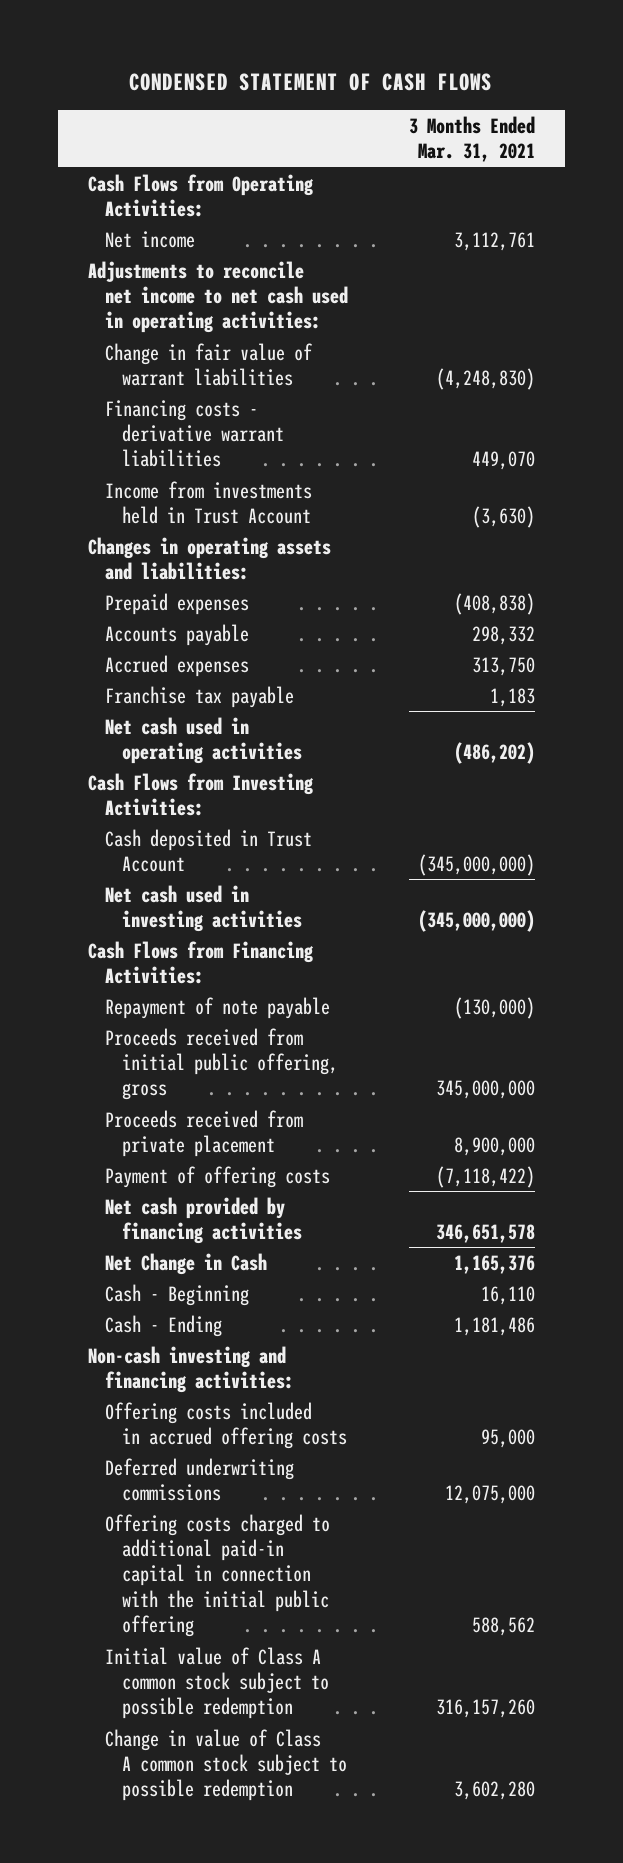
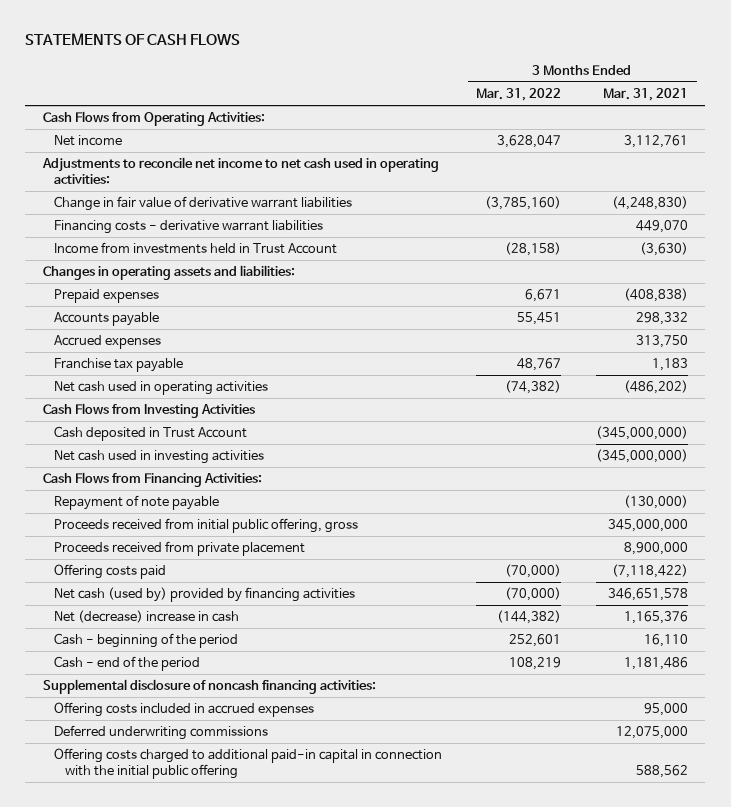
[129,72,493,91] CONDENSED STATEMENT OF CASH FLOWS -> [25,33,241,46] STATEMENTS OF CASH FLOWS
none -> [476,88,562,102] Mar. 31, 2022
[104,342,313,387] Change in fair value of warrant liabilities -> [53,196,352,212] Change in fair value of derivative warrant liabilities
[88,772,315,817] Cash Flows from Investing Activities: -> [42,403,255,419] Cash Flows from Investing Activities
[104,1165,330,1188] Payment of offering costs -> [53,564,166,580] Offering costs paid
[104,1196,302,1245] Net cash provided by financing activities -> [53,587,355,603] Net cash (used by) provided by financing activities
[104,1252,267,1275] Net Change in Cash -> [53,610,239,624] Net (decrease) increase in cash
[104,1283,249,1306] Cash - Beginning -> [53,633,238,649] Cash - beginning of the period
[104,1314,222,1337] Cash - Ending -> [53,656,200,672] Cash - end of the period
[88,1345,294,1394] Non-cash investing and financing activities: -> [42,679,376,695] Supplemental disclosure of noncash financing activities:
[104,1401,347,1450] Offering costs included in accrued offering costs -> [53,702,314,718] Offering costs included in accrued expenses
[104,1646,329,1720] Initial value of Class A common stock subject to possible redemption -> none
[104,1728,347,1802] Change in value of Class A common stock subject to possible redemption -> none

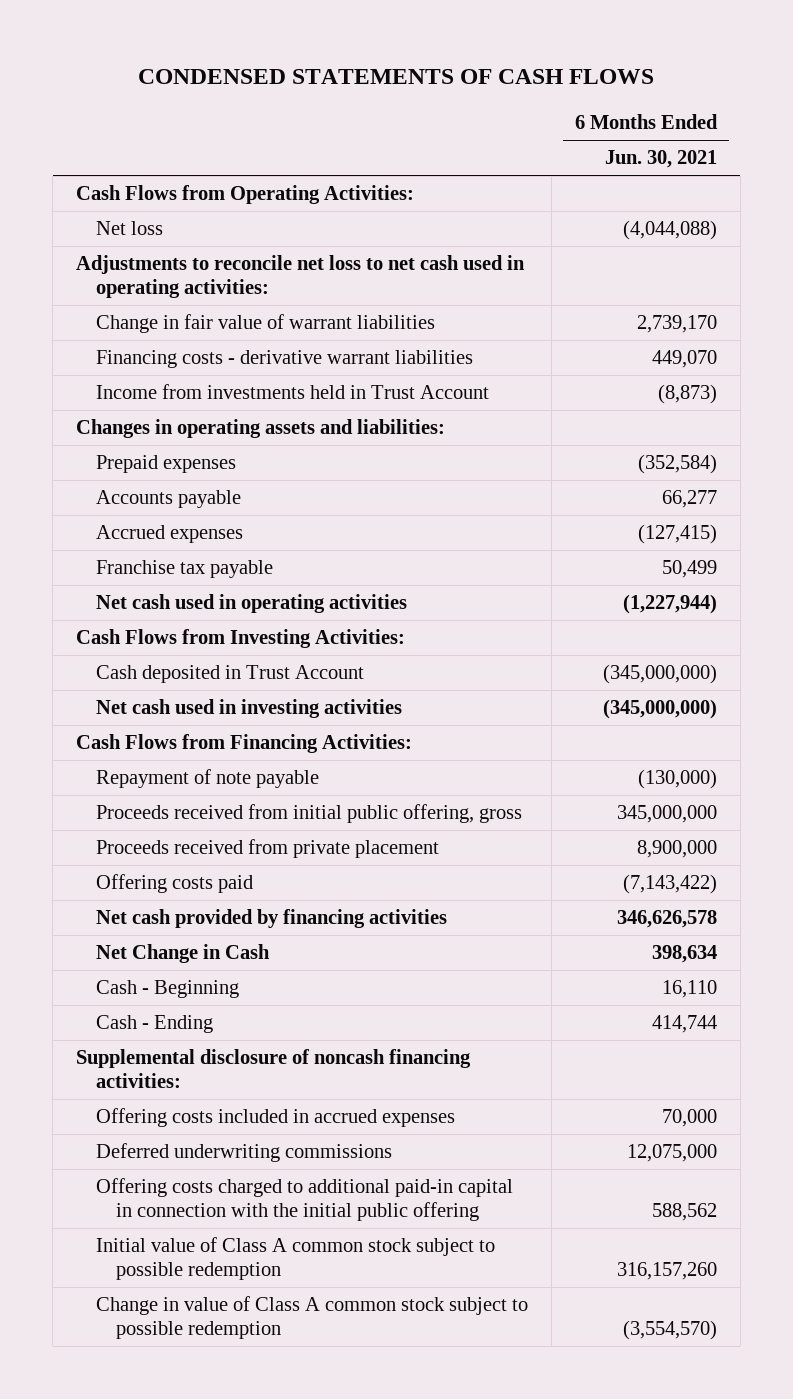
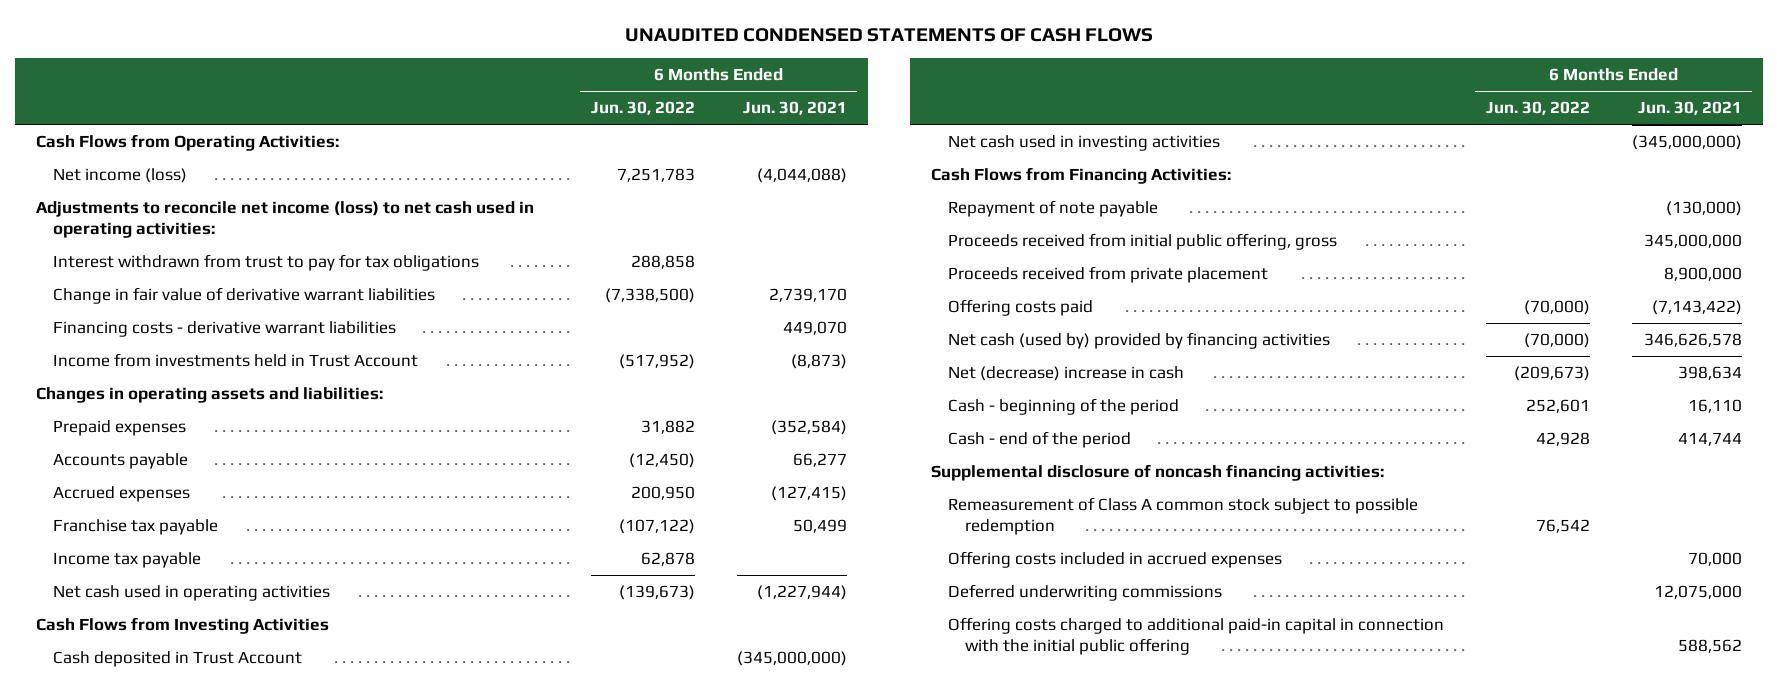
[138,69,655,85] CONDENSED STATEMENTS OF CASH FLOWS -> [624,27,1153,42] UNAUDITED CONDENSED STATEMENTS OF CASH FLOWS
none -> [590,101,695,116] Jun. 30, 2022
[96,221,164,236] Net loss -> [52,168,187,184] Net income (loss)
[75,255,525,299] Adjustments to reconcile net loss to net cash used in operating activities: -> [35,201,534,238] Adjustments to reconcile net income (loss) to net cash used in operating activities:
none -> [52,254,479,272] Interest withdrawn from trust to pay for tax obligations
[96,314,436,334] Change in fair value of warrant liabilities -> [52,287,435,305] Change in fair value of derivative warrant liabilities
none -> [52,552,201,569] Income tax payable
[75,629,405,649] Cash Flows from Investing Activities: -> [35,617,329,635] Cash Flows from Investing Activities
[96,909,448,929] Net cash provided by financing activities -> [947,332,1330,350] Net cash (used by) provided by financing activities
[96,944,271,964] Net Change in Cash -> [947,366,1184,382] Net (decrease) increase in cash
[96,980,240,999] Cash - Beginning -> [947,398,1179,416] Cash - beginning of the period
[96,1015,214,1034] Cash - Ending -> [947,431,1131,449] Cash - end of the period
none -> [947,497,1418,535] Remeasurement of Class A common stock subject to possible redemption
[96,1237,496,1281] Initial value of Class A common stock subject to possible redemption -> none
[96,1296,529,1340] Change in value of Class A common stock subject to possible redemption -> none

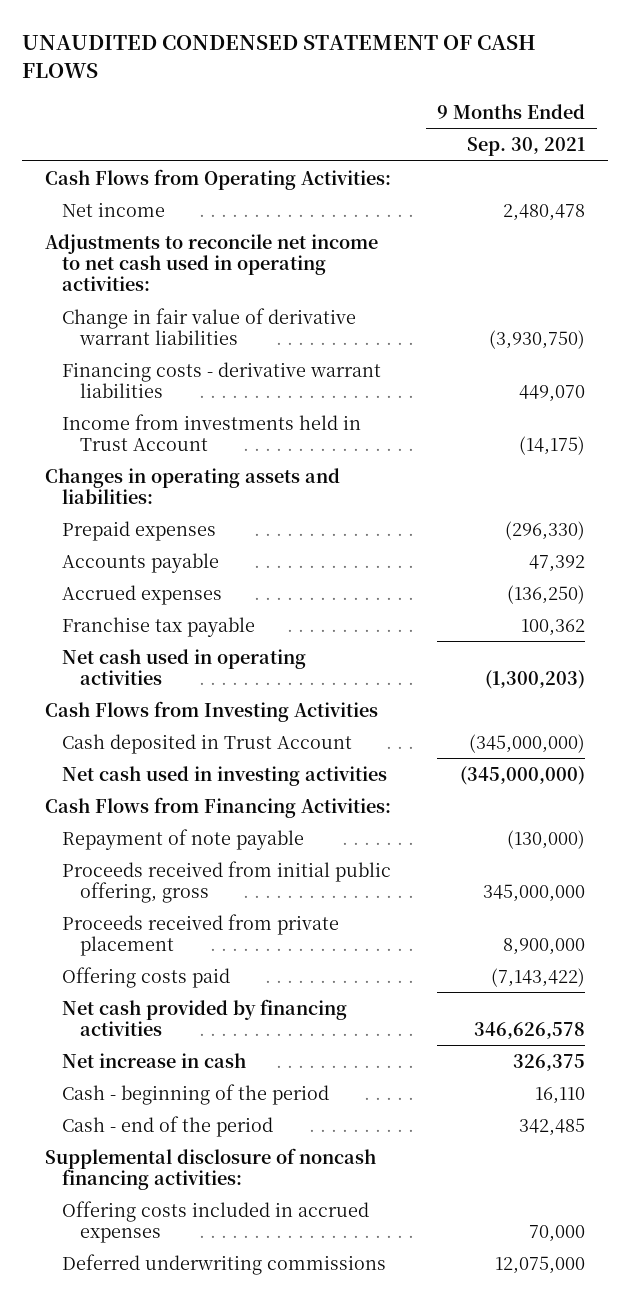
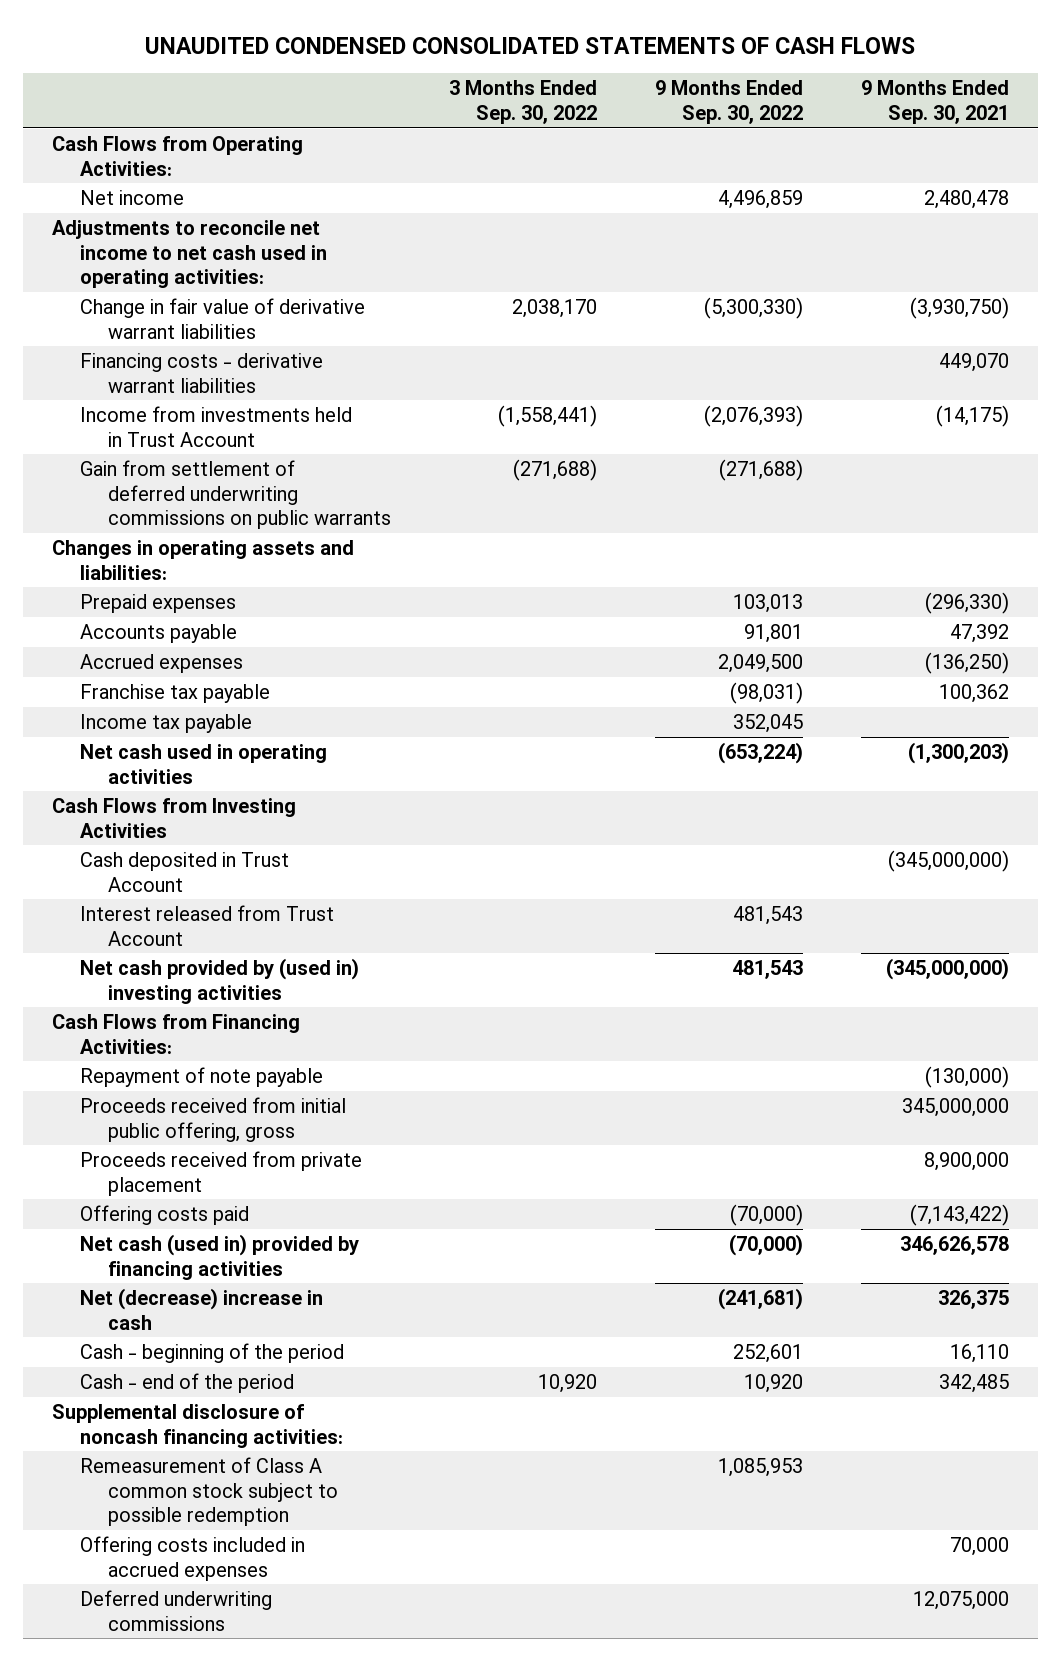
[22,35,537,78] UNAUDITED CONDENSED STATEMENT OF CASH FLOWS -> [145,36,916,54] UNAUDITED CONDENSED CONSOLIDATED STATEMENTS OF CASH FLOWS
none -> [449,80,598,125] 3 Months Ended Sep. 30, 2022
none -> [655,80,804,125] 9 Months Ended Sep. 30, 2022
none -> [80,459,392,530] Gain from settlement of deferred underwriting commissions on public warrants
none -> [80,713,253,733] Income tax payable
none -> [80,904,335,946] Interest released from Trust Account
[62,765,388,786] Net cash used in investing activities -> [80,957,360,1004] Net cash provided by (used in) investing activities
[62,998,348,1036] Net cash provided by financing activities -> [80,1233,360,1280] Net cash (used in) provided by financing activities
[62,1052,247,1068] Net increase in cash -> [80,1287,324,1330] Net (decrease) increase in cash
none -> [80,1456,339,1527] Remeasurement of Class A common stock subject to possible redemption

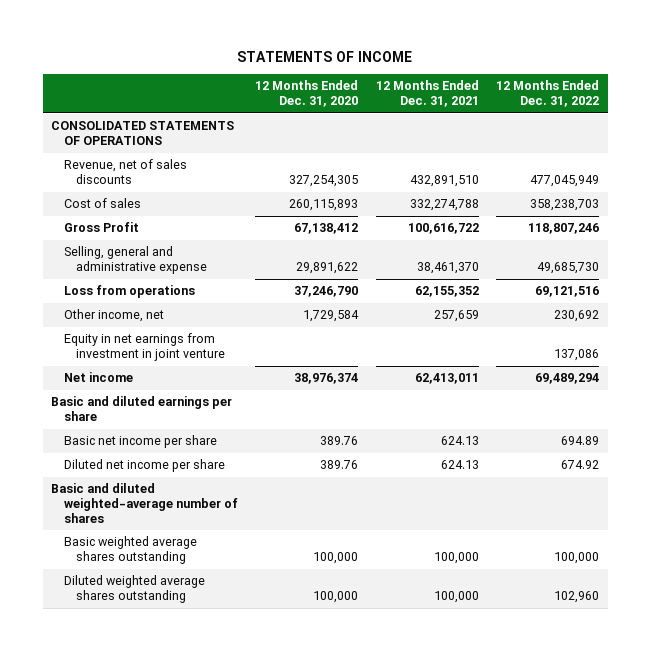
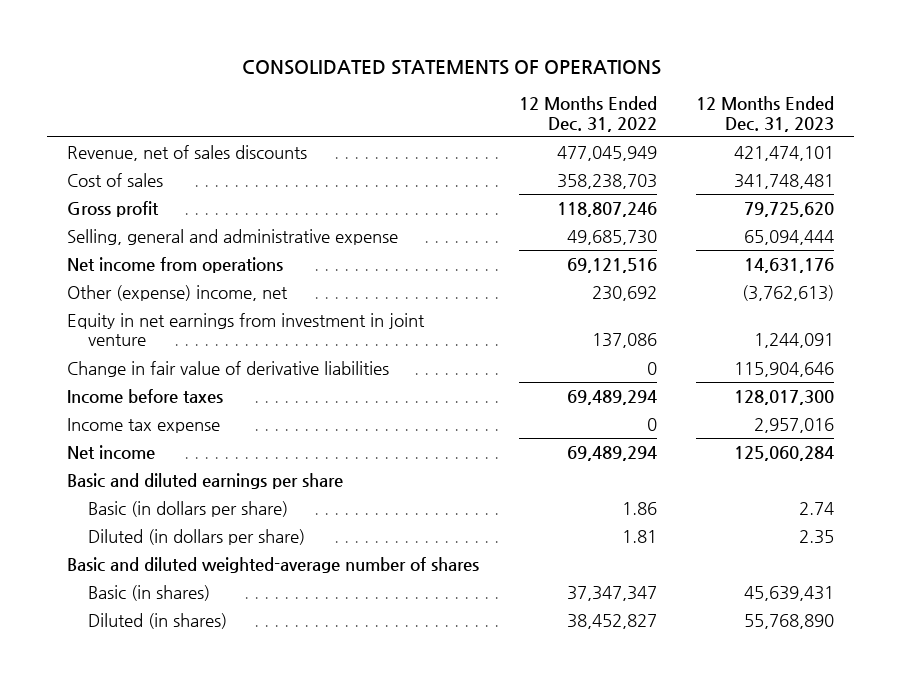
[237,50,413,62] STATEMENTS OF INCOME -> [241,59,661,75] CONSOLIDATED STATEMENTS OF OPERATIONS
[255,80,359,108] 12 Months Ended Dec. 31, 2020 -> none
[375,80,479,108] 12 Months Ended Dec. 31, 2021 -> none
none -> [696,96,835,132] 12 Months Ended Dec. 31, 2023
[51,121,235,146] CONSOLIDATED STATEMENTS OF OPERATIONS -> none
[63,222,139,233] Gross Profit -> [66,201,159,218] Gross profit
[63,285,195,299] Loss from operations -> [66,257,283,274] Net income from operations
[63,309,164,323] Other income, net -> [66,285,288,302] Other (expense) income, net
none -> [66,361,389,378] Change in fair value of derivative liabilities
none -> [66,389,223,405] Income before taxes
none -> [66,418,220,434] Income tax expense
[63,435,217,449] Basic net income per share -> [87,501,288,518] Basic (in dollars per share)
[560,436,599,446] 694.89 -> [621,502,657,516] 1.86
[63,459,225,473] Diluted net income per share -> [87,529,305,546] Diluted (in dollars per share)
[560,460,599,470] 674.92 -> [621,530,657,544] 1.81
[63,536,197,565] Basic weighted average shares outstanding -> [87,585,210,602] Basic (in shares)
[553,552,599,565] 100,000 -> [566,586,657,602] 37,347,347
[63,575,205,604] Diluted weighted average shares outstanding -> [87,613,227,630] Diluted (in shares)
[553,591,599,604] 102,960 -> [566,614,657,630] 38,452,827

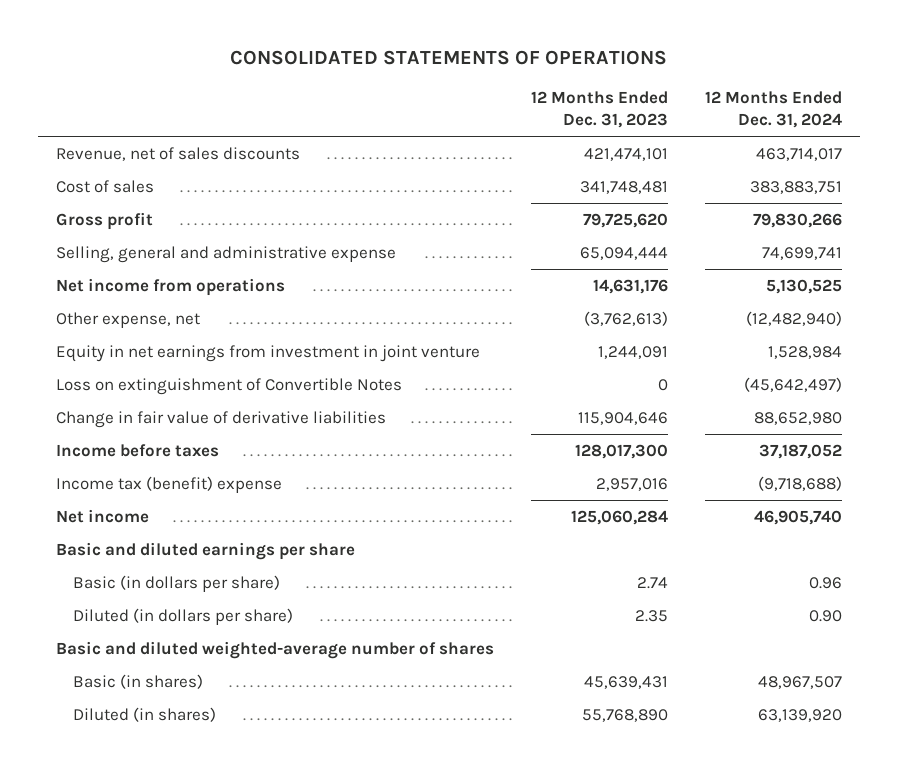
[518,96,657,132] 12 Months Ended Dec. 31, 2022 -> none
none -> [704,91,842,129] 12 Months Ended Dec. 31, 2024
[66,285,288,302] Other (expense) income, net -> [56,311,201,328] Other expense, net
none -> [56,377,403,395] Loss on extinguishment of Convertible Notes
[66,418,220,434] Income tax expense -> [56,475,283,493] Income tax (benefit) expense

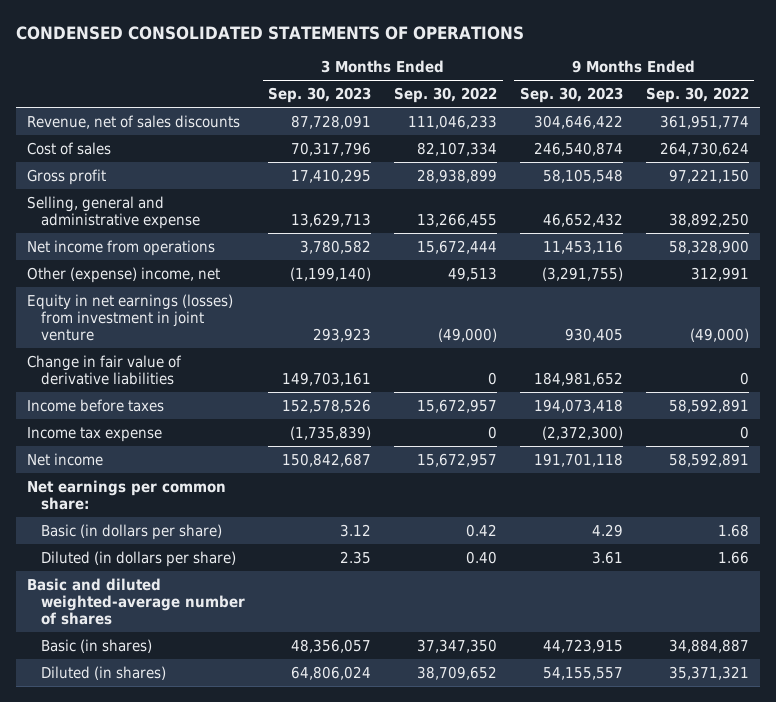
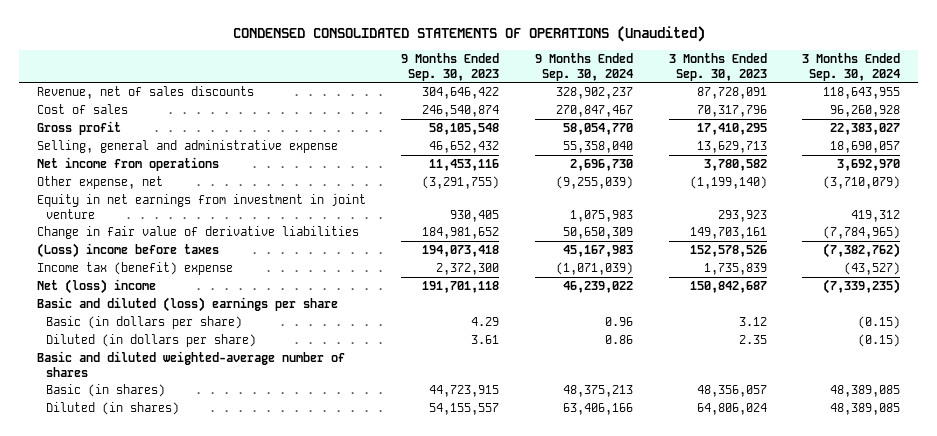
[15,25,524,40] CONDENSED CONSOLIDATED STATEMENTS OF OPERATIONS -> [232,25,705,42] CONDENSED CONSOLIDATED STATEMENTS OF OPERATIONS (Unaudited)
[394,87,498,104] Sep. 30, 2022 -> none
[645,87,749,104] Sep. 30, 2022 -> none
none -> [535,52,634,81] 9 Months Ended Sep. 30, 2024
none -> [802,52,901,81] 3 Months Ended Sep. 30, 2024
[27,266,221,283] Other (expense) income, net -> [36,176,163,190] Other expense, net
[27,293,234,342] Equity in net earnings (losses) from investment in joint venture -> [36,194,366,219] Equity in net earnings from investment in joint venture
[27,398,165,412] Income before taxes -> [36,243,219,259] (Loss) income before taxes
[27,426,163,442] Income tax expense -> [36,262,233,276] Income tax (benefit) expense
[290,425,372,440] (1,735,839) -> [703,263,767,276] 1,735,839
[541,425,623,440] (2,372,300) -> [436,263,500,276] 2,372,300
[27,452,104,466] Net income -> [36,279,156,295] Net (loss) income
[27,479,227,510] Net earnings per common share: -> [36,297,338,313] Basic and diluted (loss) earnings per share

